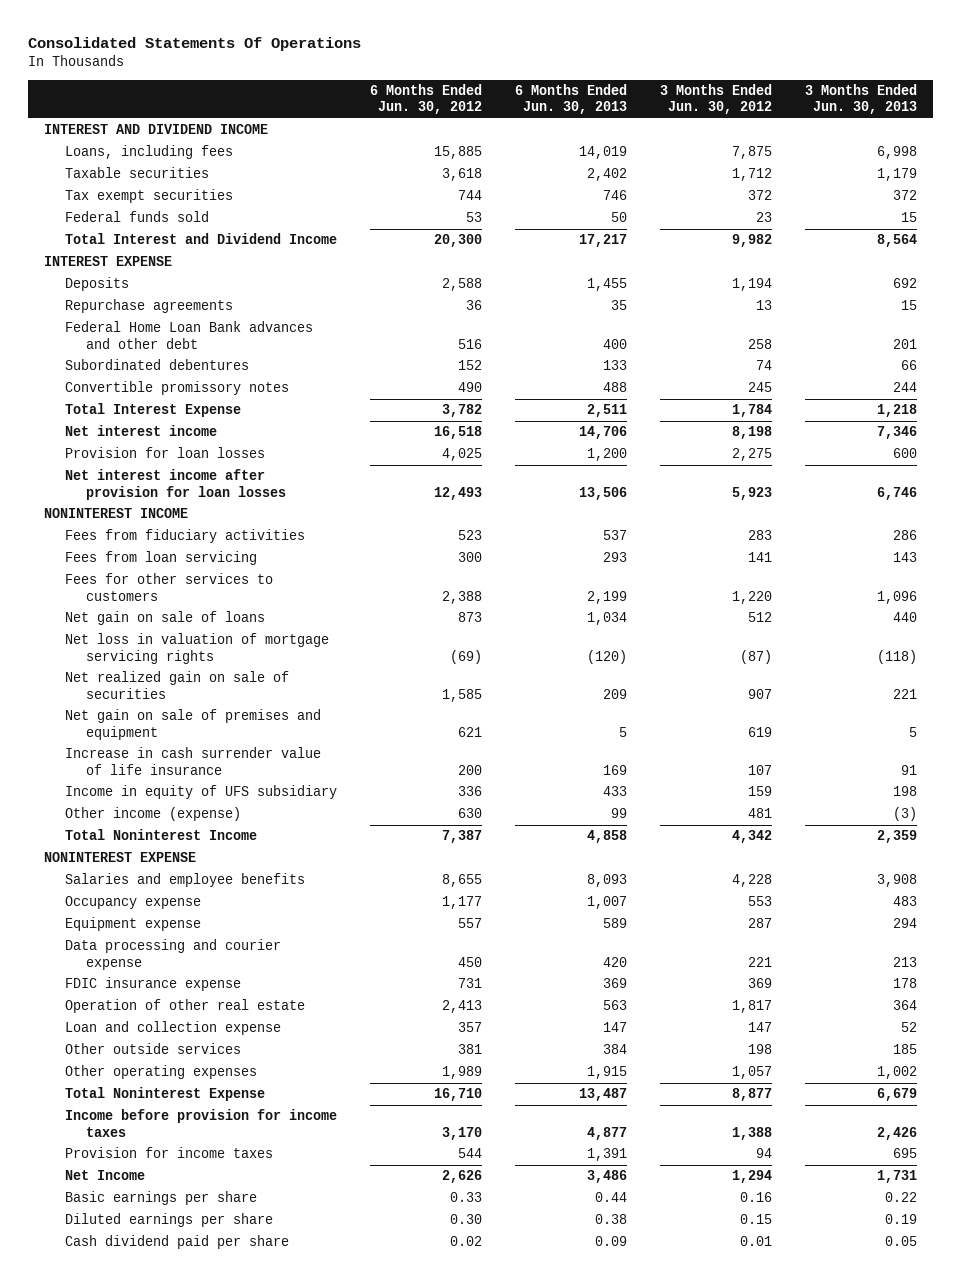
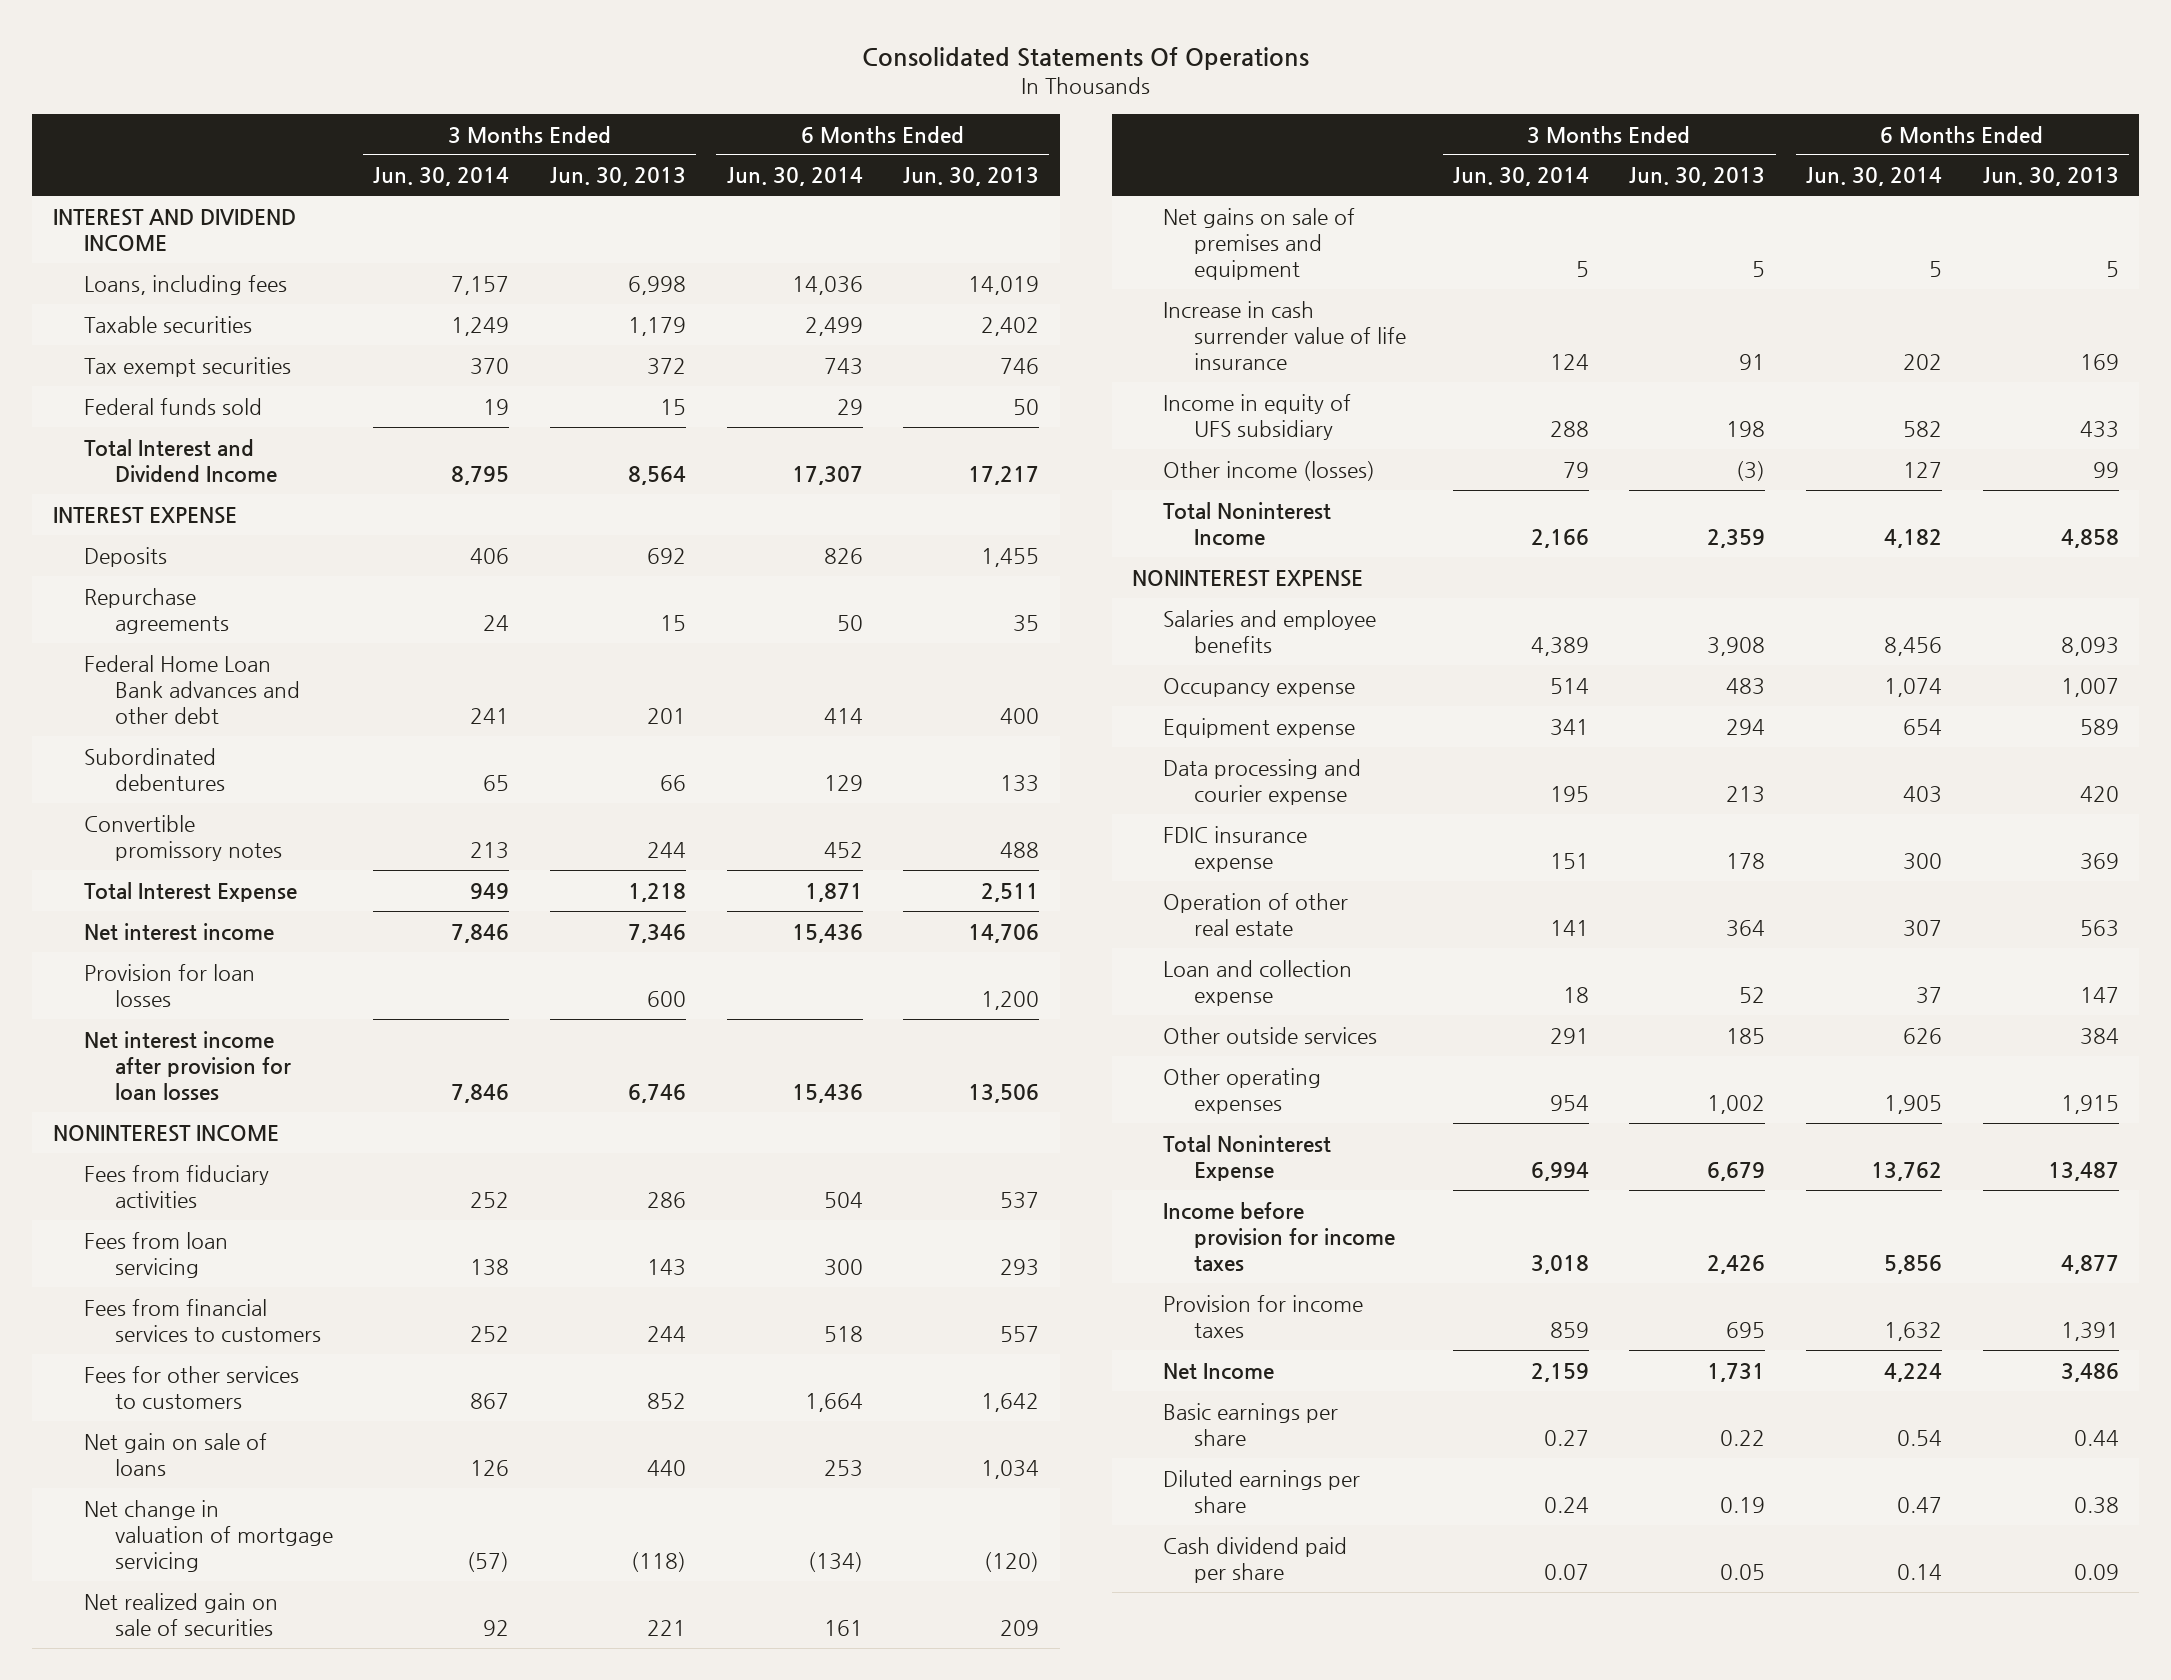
[370,83,483,115] 6 Months Ended Jun. 30, 2012 -> none
[659,83,772,115] 3 Months Ended Jun. 30, 2012 -> none
none -> [373,167,510,187] Jun. 30, 2014
none -> [726,167,863,187] Jun. 30, 2014
none -> [83,1298,321,1342] Fees from financial services to customers
[586,590,627,604] 2,199 -> [981,1392,1040,1412] 1,642
[876,590,917,604] 1,096 -> [647,1392,687,1409] 852
[65,633,330,664] Net loss in valuation of mortgage servicing rights -> [83,1499,333,1573] Net change in valuation of mortgage servicing
[65,709,322,740] Net gain on sale of premises and equipment -> [1163,207,1356,281] Net gains on sale of premises and equipment
[65,807,242,822] Other income (expense) -> [1163,460,1376,481] Other income (losses)

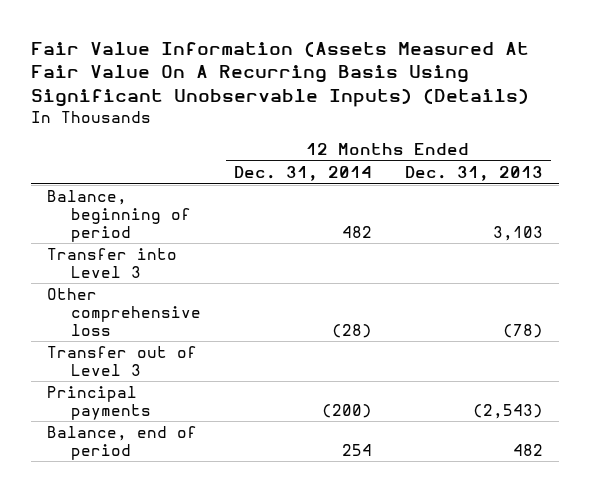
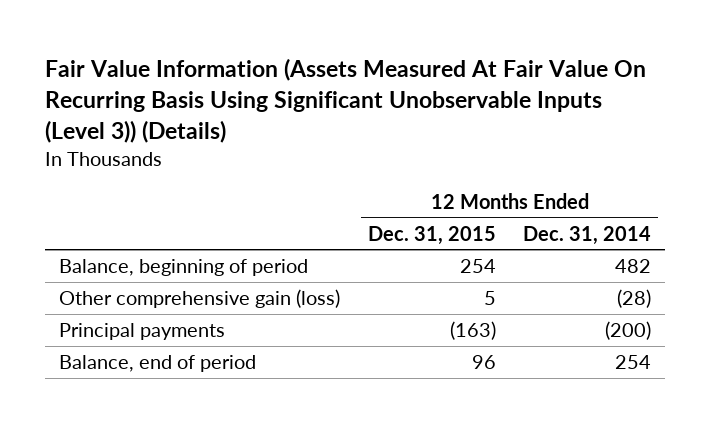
[30,40,529,108] Fair Value Information (Assets Measured At Fair Value On A Recurring Basis Using Significant Unobservable Inputs) (Details) -> [45,57,647,143] Fair Value Information (Assets Measured At Fair Value On Recurring Basis Using Significant Unobservable Inputs (Level 3)) (Details)
[404,166,543,182] Dec. 31, 2013 -> none
none -> [367,225,496,245] Dec. 31, 2015
[47,248,178,278] Transfer into Level 3 -> none
[47,346,198,376] Transfer out of Level 3 -> none
[47,288,202,336] Other comprehensive loss -> [59,289,341,309] Other comprehensive gain (loss)

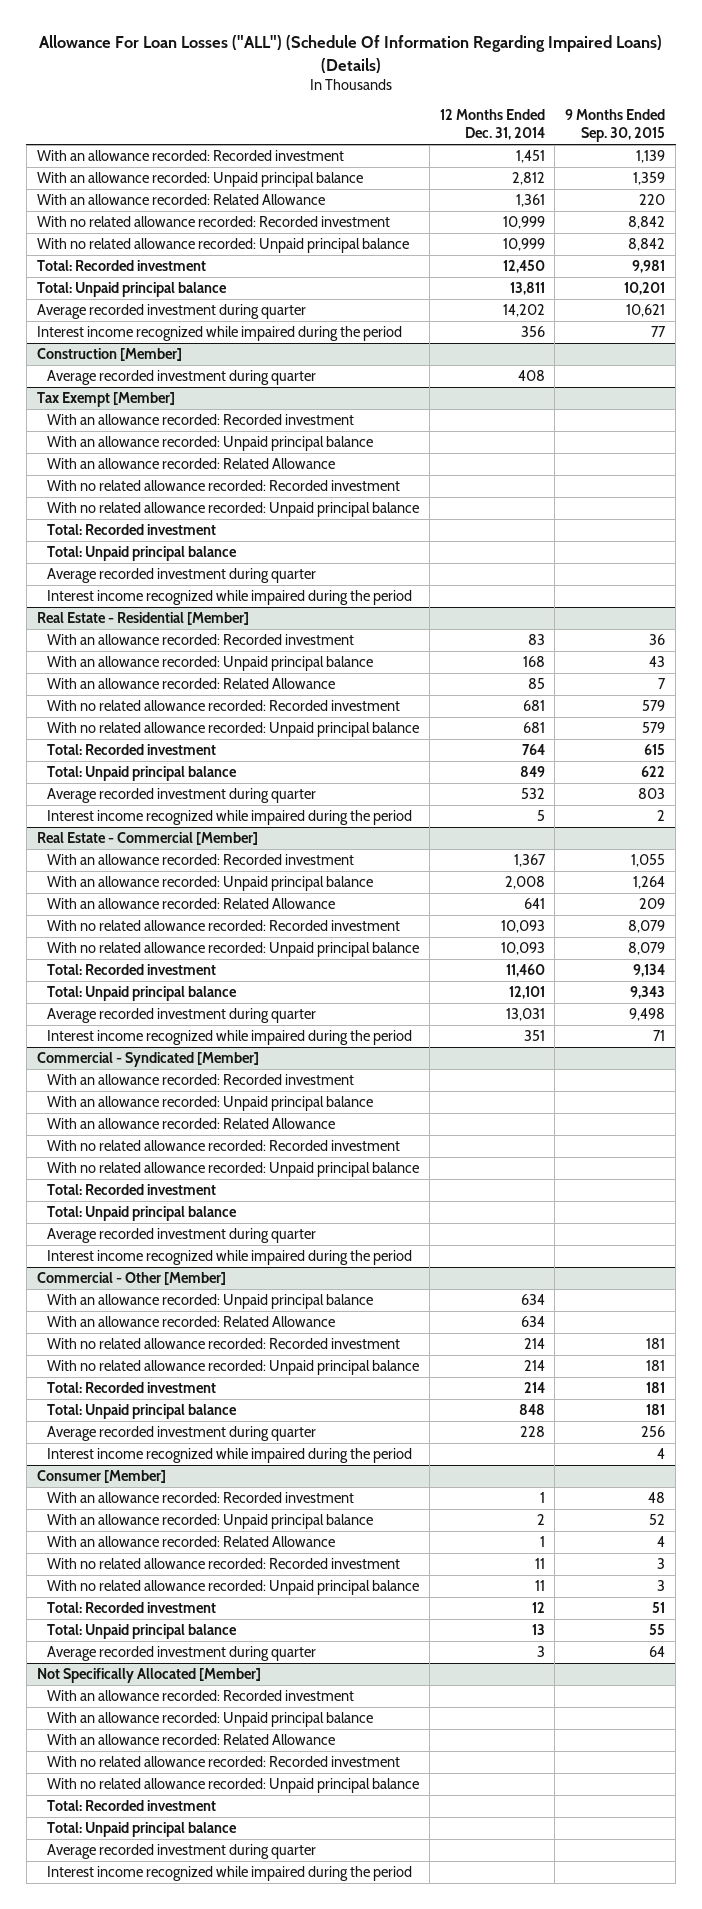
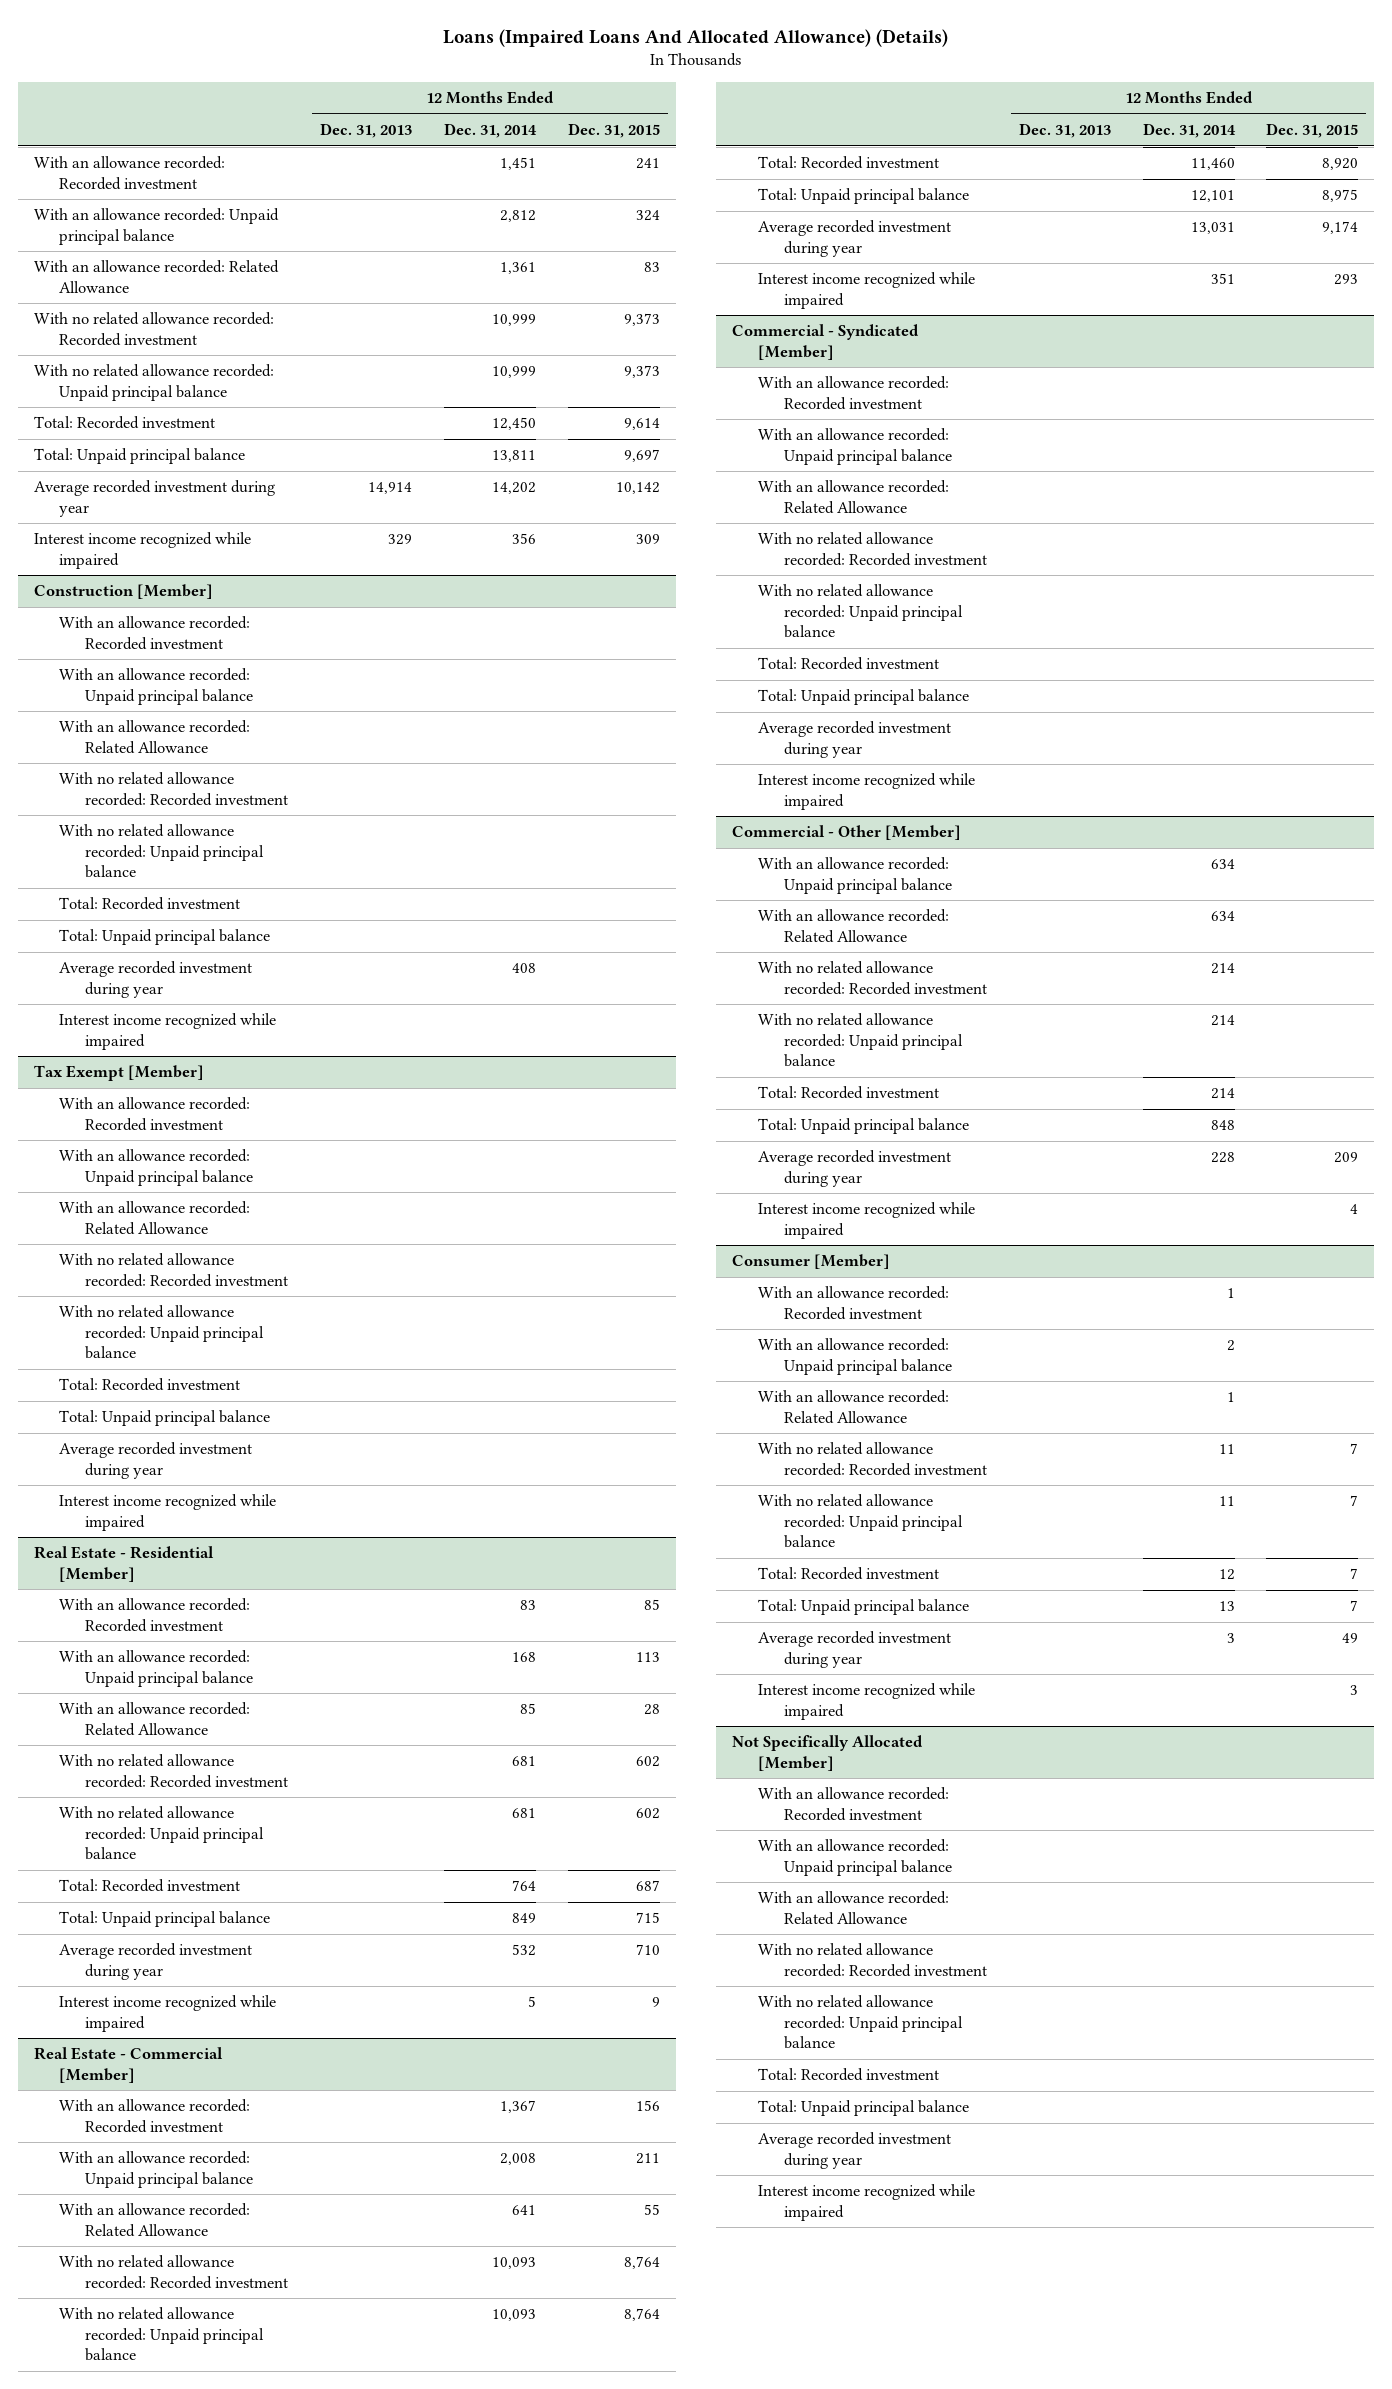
[38,35,662,73] Allowance For Loan Losses ("ALL") (Schedule Of Information Regarding Impaired Loans) (Details) -> [443,29,949,48] Loans (Impaired Loans And Allocated Allowance) (Details)
[565,109,666,142] 9 Months Ended Sep. 30, 2015 -> none
none -> [319,122,412,138] Dec. 31, 2013
none -> [567,122,660,138] Dec. 31, 2015
[36,304,306,320] Average recorded investment during quarter -> [33,480,275,517] Average recorded investment during year
[36,326,402,342] Interest income recognized while impaired during the period -> [33,532,251,569] Interest income recognized while impaired
none -> [59,616,251,650] With an allowance recorded: Recorded investment
none -> [59,668,254,705] With an allowance recorded: Unpaid principal balance
none -> [59,720,251,754] With an allowance recorded: Related Allowance
none -> [59,772,289,806] With no related allowance recorded: Recorded investment
none -> [59,824,265,879] With no related allowance recorded: Unpaid principal balance
none -> [59,897,241,911] Total: Recorded investment
none -> [59,929,271,946] Total: Unpaid principal balance
[46,370,316,386] Average recorded investment during quarter -> [59,961,253,998] Average recorded investment during year
none -> [59,1013,277,1050] Interest income recognized while impaired
[46,568,316,584] Average recorded investment during quarter -> [59,1442,253,1479] Average recorded investment during year
[46,590,412,606] Interest income recognized while impaired during the period -> [59,1494,277,1531] Interest income recognized while impaired
[46,788,316,804] Average recorded investment during quarter -> [59,1943,253,1980] Average recorded investment during year
[46,810,412,826] Interest income recognized while impaired during the period -> [59,1995,277,2032] Interest income recognized while impaired
[46,1008,316,1024] Average recorded investment during quarter -> [758,220,952,257] Average recorded investment during year
[46,1030,412,1046] Interest income recognized while impaired during the period -> [758,272,976,309] Interest income recognized while impaired
[46,1228,316,1244] Average recorded investment during quarter -> [758,721,952,758] Average recorded investment during year
[46,1250,412,1266] Interest income recognized while impaired during the period -> [758,773,976,810] Interest income recognized while impaired
[46,1426,316,1442] Average recorded investment during quarter -> [758,1150,952,1187] Average recorded investment during year
[46,1448,412,1464] Interest income recognized while impaired during the period -> [758,1202,976,1239] Interest income recognized while impaired
[46,1646,316,1662] Average recorded investment during quarter -> [758,1631,952,1668] Average recorded investment during year
none -> [758,1683,976,1720] Interest income recognized while impaired
[46,1844,316,1860] Average recorded investment during quarter -> [758,2132,952,2169] Average recorded investment during year
[46,1866,412,1882] Interest income recognized while impaired during the period -> [758,2184,976,2221] Interest income recognized while impaired

